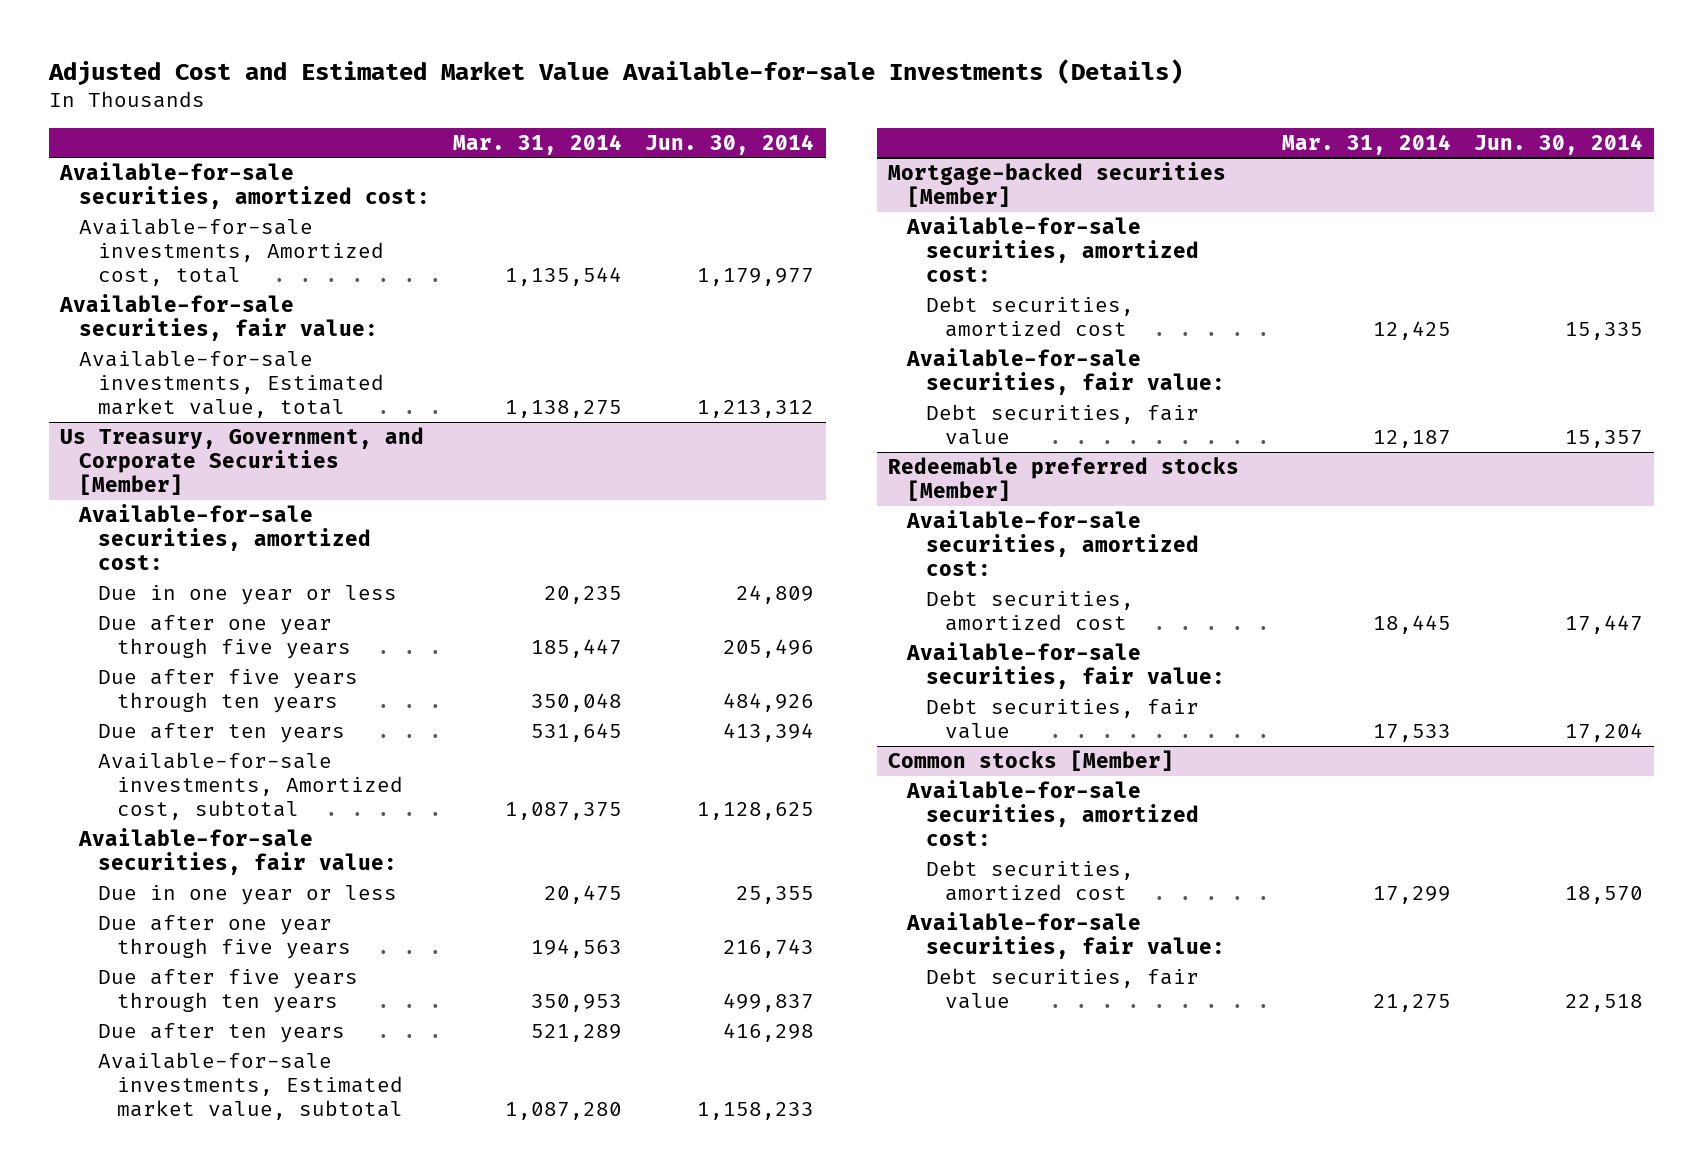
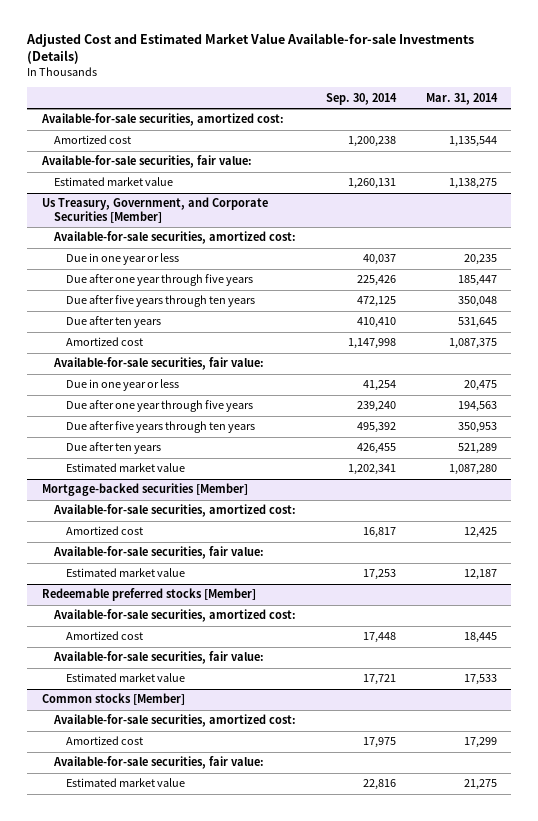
[645,133,815,155] Jun. 30, 2014 -> none
none -> [325,92,397,105] Sep. 30, 2014
[79,217,385,287] Available-for-sale investments, Amortized cost, total -> [53,135,131,145] Amortized cost
[79,349,385,419] Available-for-sale investments, Estimated market value, total -> [53,177,173,187] Estimated market value
[98,751,404,821] Available-for-sale investments, Amortized cost, subtotal -> [65,337,143,347] Amortized cost
[98,1051,404,1121] Available-for-sale investments, Estimated market value, subtotal -> [65,463,185,473] Estimated market value
[926,295,1135,338] Debt securities, amortized cost -> [65,526,143,536] Amortized cost
[926,403,1200,446] Debt securities, fair value -> [65,568,185,578] Estimated market value
[926,589,1135,632] Debt securities, amortized cost -> [65,631,143,641] Amortized cost
[926,697,1200,740] Debt securities, fair value -> [65,673,185,683] Estimated market value
[926,859,1135,902] Debt securities, amortized cost -> [65,736,143,746] Amortized cost
[926,967,1200,1010] Debt securities, fair value -> [65,778,185,788] Estimated market value

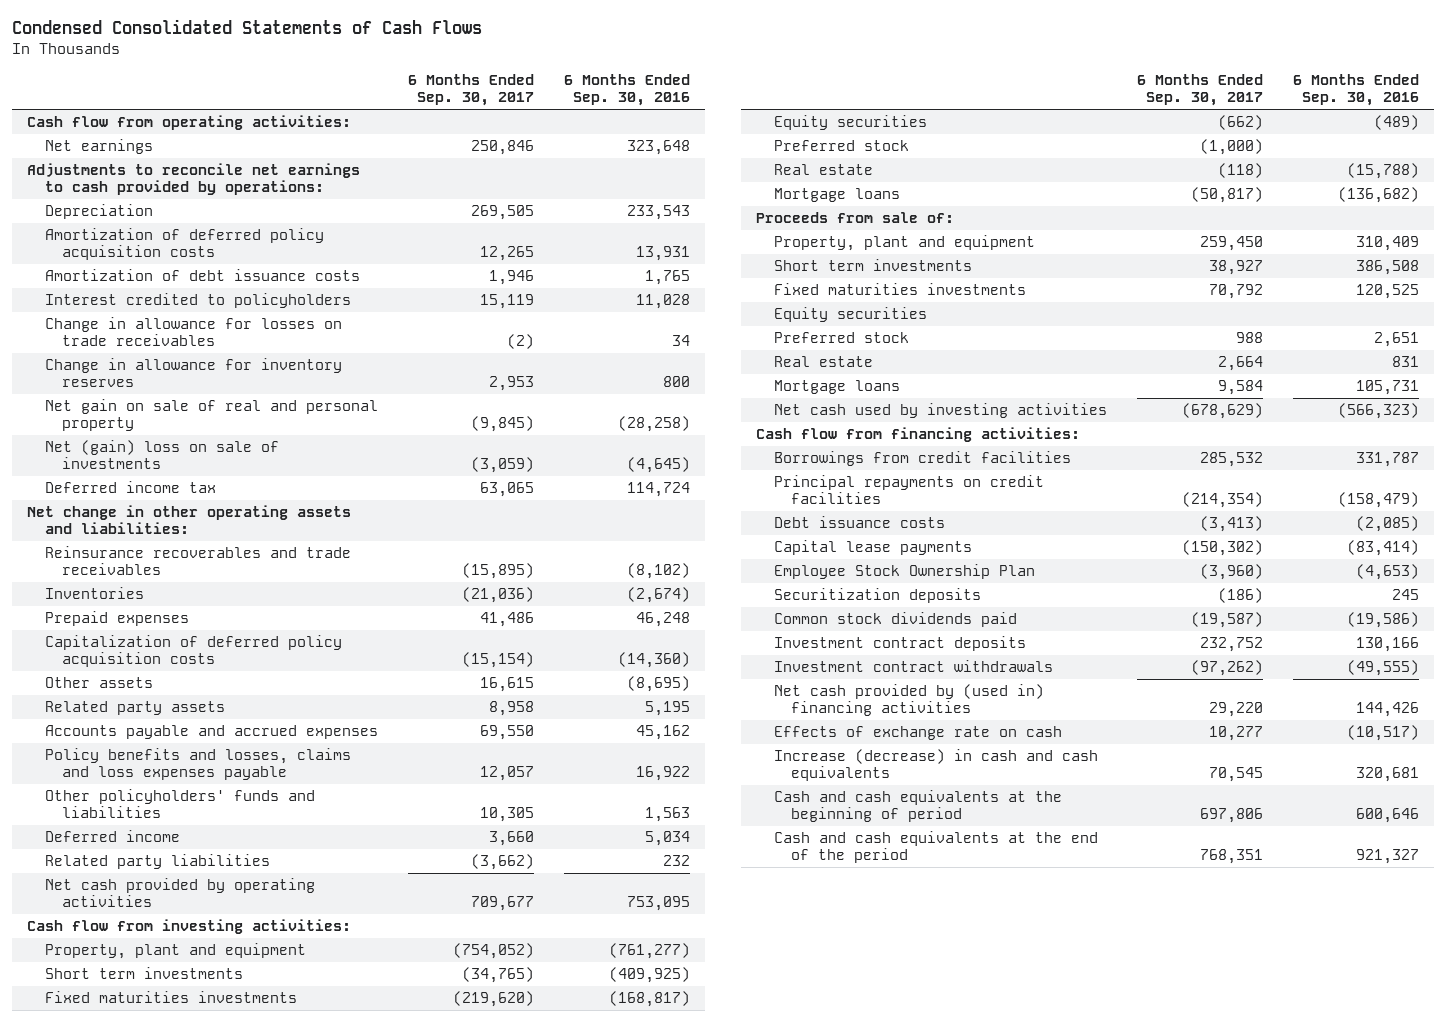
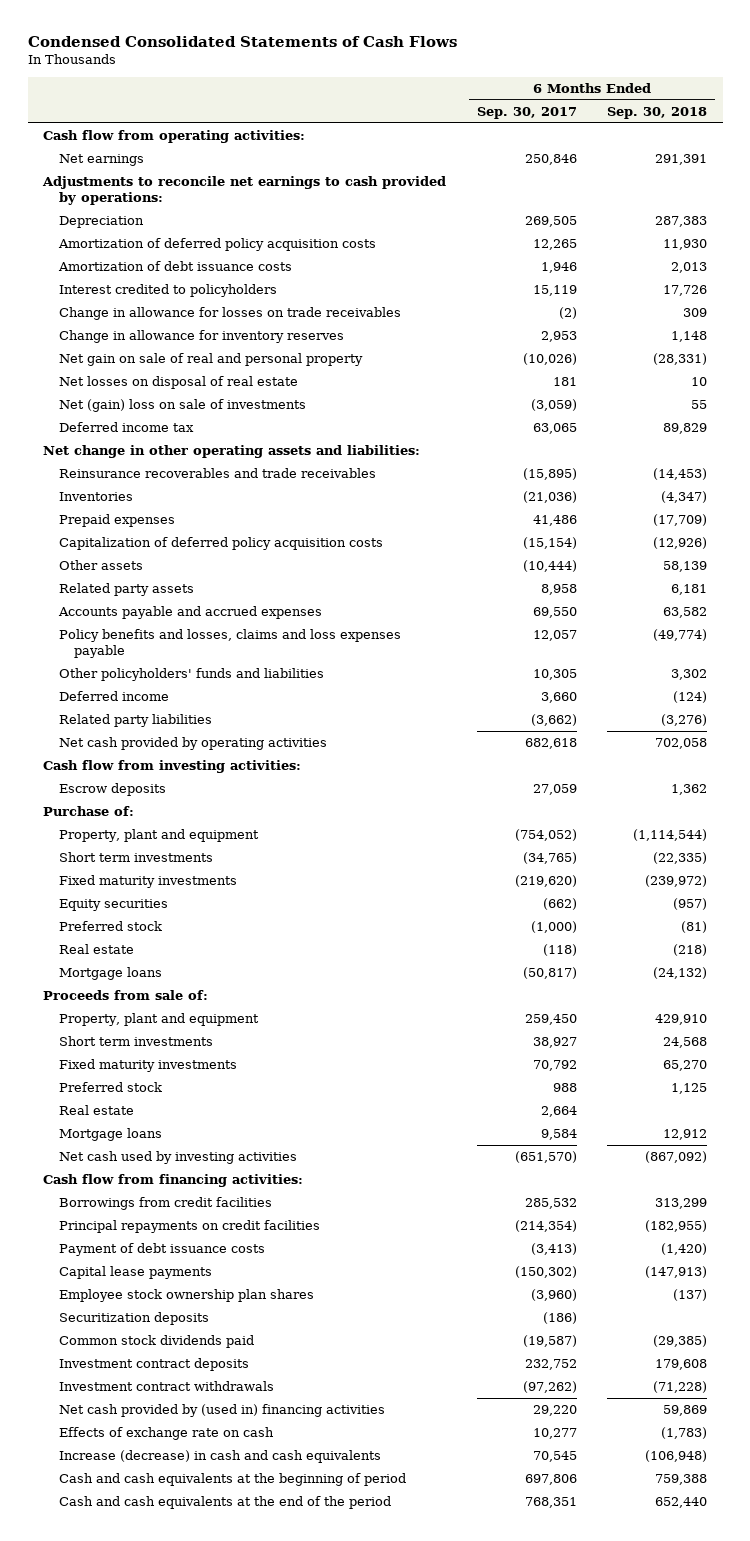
[564,74,691,107] 6 Months Ended Sep. 30, 2016 -> none
none -> [607,106,708,119] Sep. 30, 2018
[470,416,534,433] (9,845) -> [522,353,577,366] (10,026)
none -> [58,376,298,390] Net losses on disposal of real estate
[479,677,534,693] 16,615 -> [522,560,577,573] (10,444)
[470,896,534,912] 709,677 -> [524,738,577,750] 682,618
none -> [58,783,166,797] Escrow deposits
none -> [42,806,134,817] Purchase of:
[44,991,297,1004] Fixed maturities investments -> [58,875,237,889] Fixed maturity investments
[773,307,927,323] Equity securities -> none
[773,283,1026,296] Fixed maturities investments -> [58,1059,237,1073] Fixed maturity investments
[1181,403,1263,420] (678,629) -> [514,1151,577,1164] (651,570)
[773,516,945,529] Debt issuance costs -> [58,1243,265,1257] Payment of debt issuance costs
[773,564,1035,580] Employee Stock Ownership Plan -> [58,1289,314,1303] Employee stock ownership plan shares

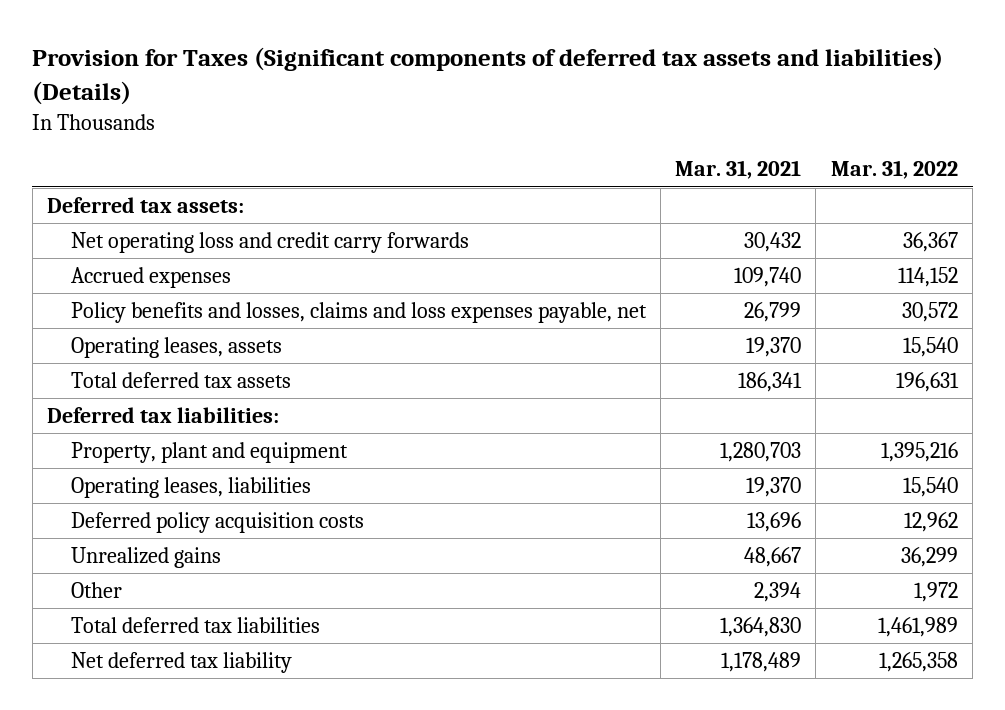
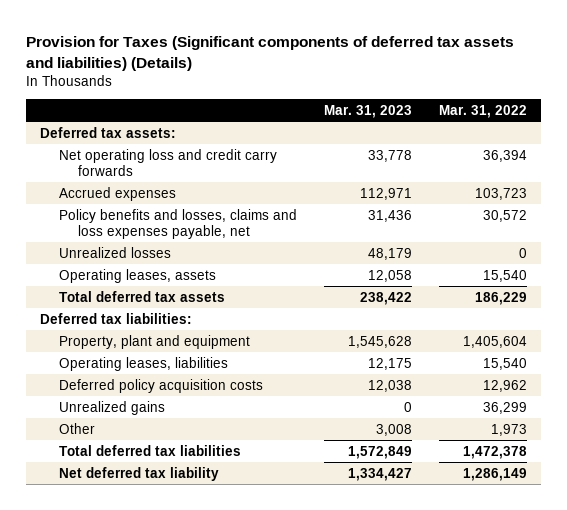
[675,160,802,180] Mar. 31, 2021 -> none
none -> [324,104,413,118] Mar. 31, 2023
[902,232,958,253] 36,367 -> [483,149,528,162] 36,394
[897,267,958,288] 114,152 -> [475,187,528,200] 103,723
none -> [58,246,171,258] Unrealized losses
[895,372,959,393] 196,631 -> [475,291,528,305] 186,229
[880,442,958,463] 1,395,216 -> [463,335,528,348] 1,405,604
[913,582,958,603] 1,972 -> [491,423,528,436] 1,973
[877,617,958,638] 1,461,989 -> [463,445,528,459] 1,472,378
[878,652,958,673] 1,265,358 -> [463,467,528,481] 1,286,149

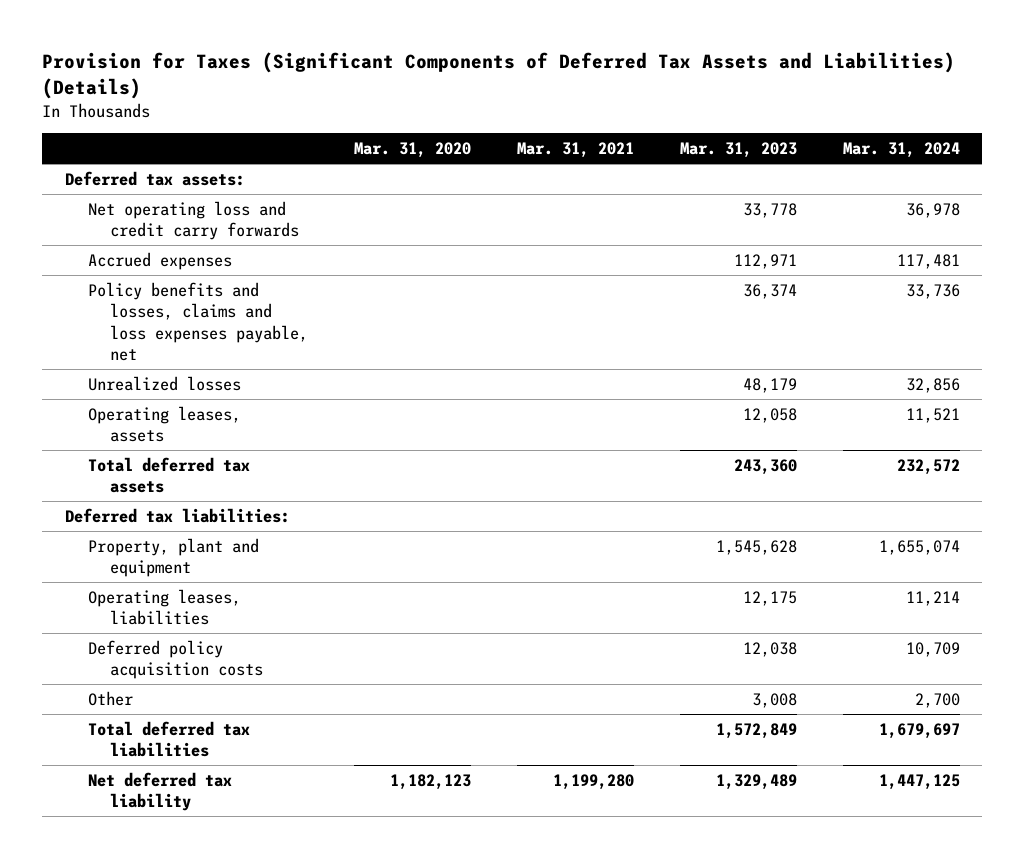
[26,35,515,71] Provision for Taxes (Significant components of deferred tax assets and liabilities) (Details) -> [42,52,956,100] Provision for Taxes (Significant Components of Deferred Tax Assets and Liabilities) (Details)
[439,104,528,118] Mar. 31, 2022 -> none
none -> [354,142,472,159] Mar. 31, 2020
none -> [516,142,634,159] Mar. 31, 2021
none -> [842,142,960,159] Mar. 31, 2024
[368,209,413,222] 31,436 -> [742,283,797,299] 36,374
[360,291,413,305] 238,422 -> [733,458,797,475] 243,360
[58,400,165,415] Unrealized gains -> none
[348,467,413,481] 1,334,427 -> [715,773,797,790] 1,329,489

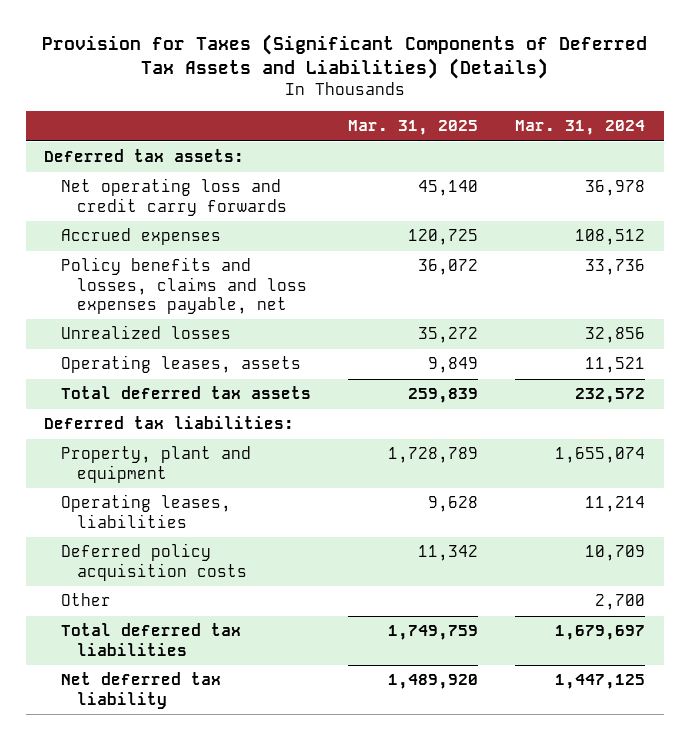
[354,142,472,159] Mar. 31, 2020 -> none
[516,142,634,159] Mar. 31, 2021 -> none
[679,142,797,159] Mar. 31, 2023 -> none
none -> [347,120,478,136] Mar. 31, 2025
[896,253,960,269] 117,481 -> [575,229,646,246] 108,512

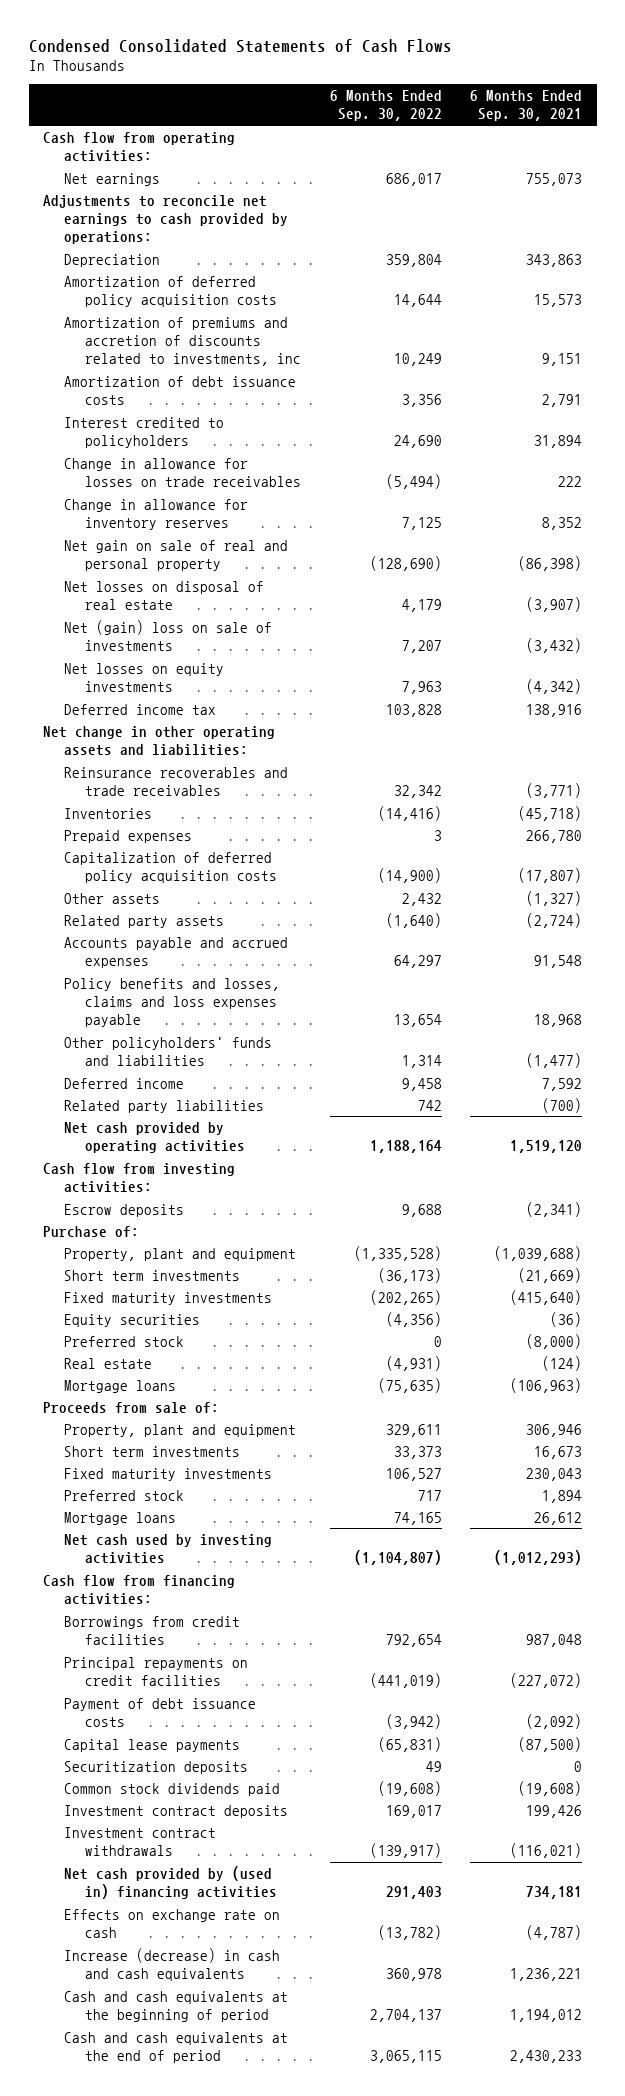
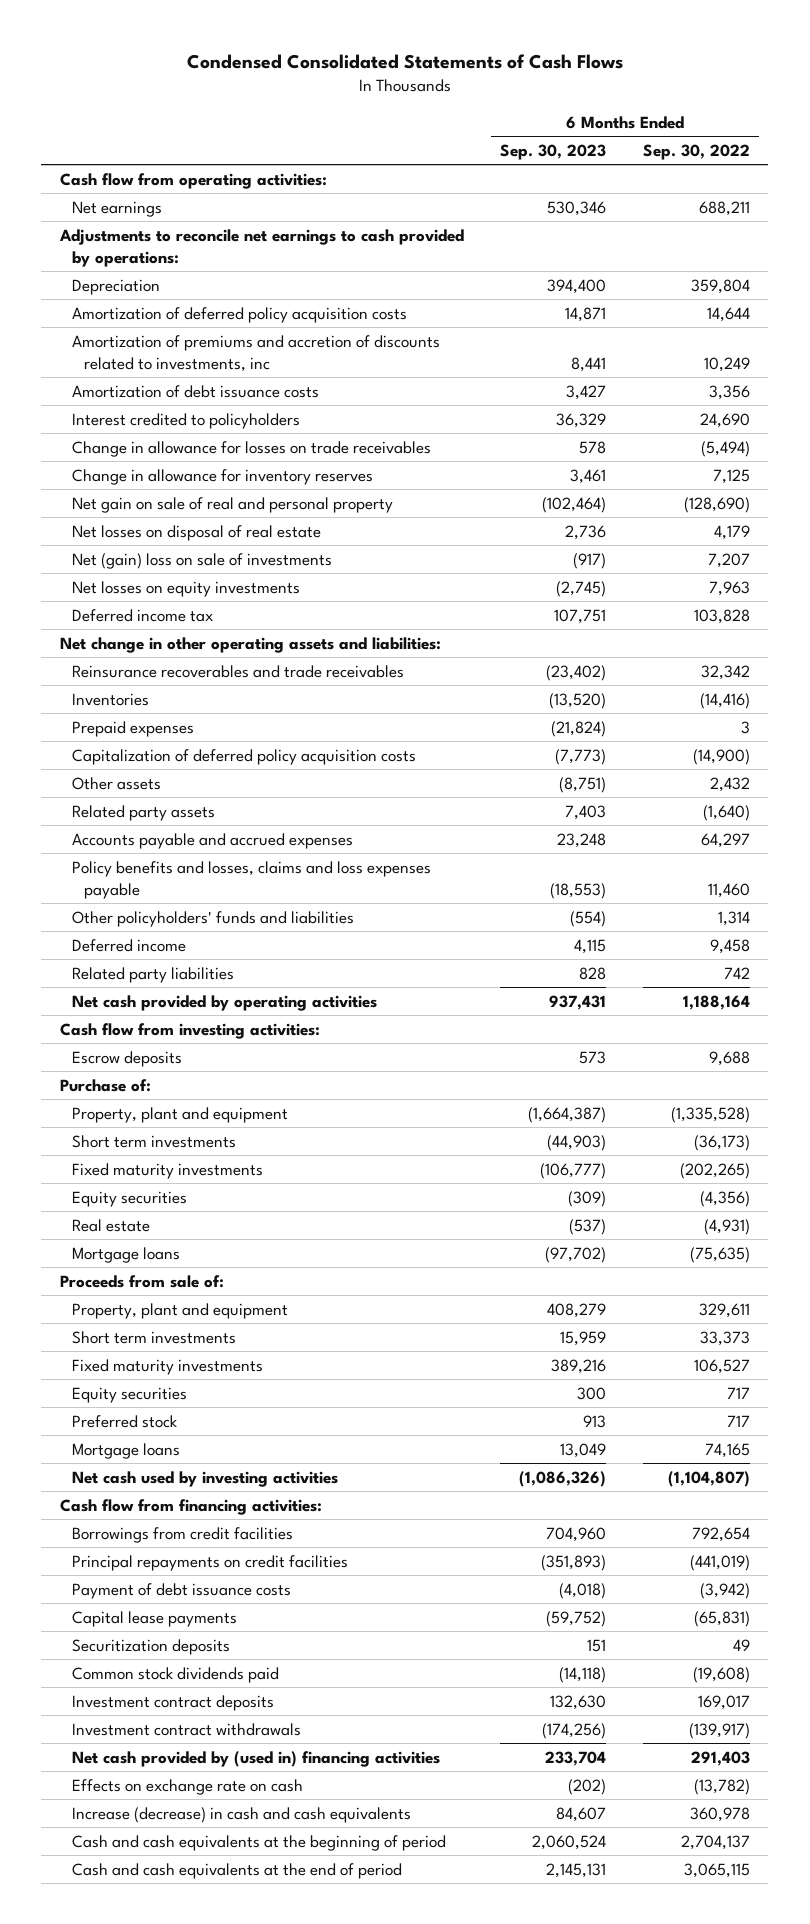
[470,90,583,122] 6 Months Ended Sep. 30, 2021 -> none
none -> [500,143,607,160] Sep. 30, 2023
[385,172,442,186] 686,017 -> [699,200,751,216] 688,211
[393,1014,442,1028] 13,654 -> [708,882,751,898] 11,460
[64,1335,185,1347] Preferred stock -> none
none -> [71,1386,187,1403] Equity securities

